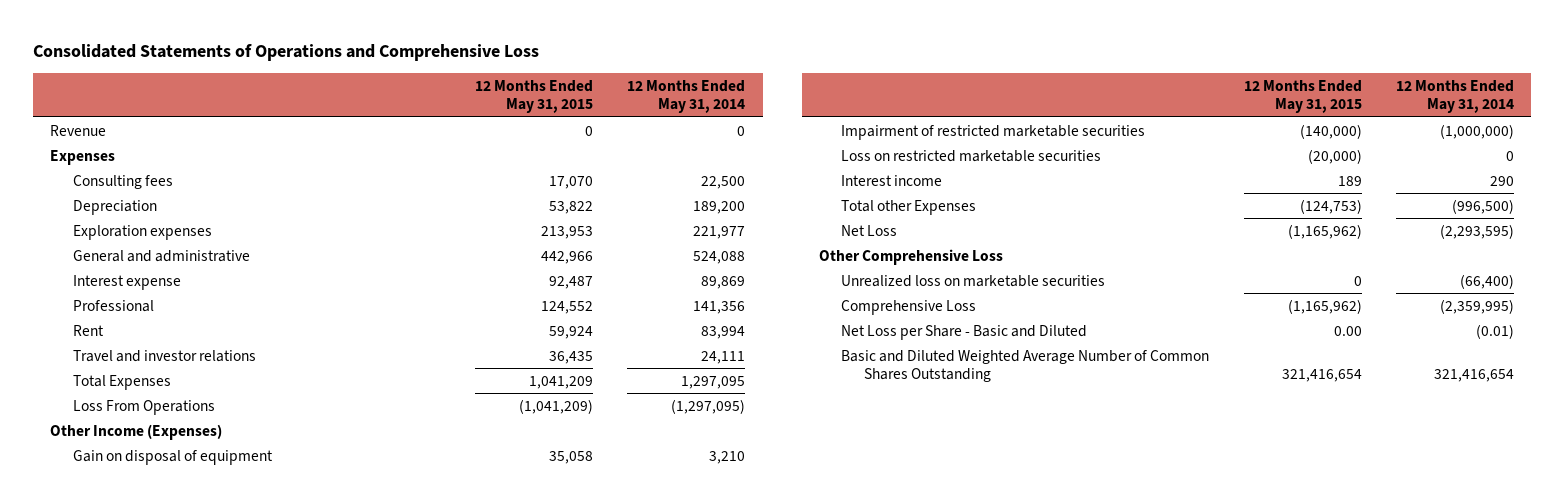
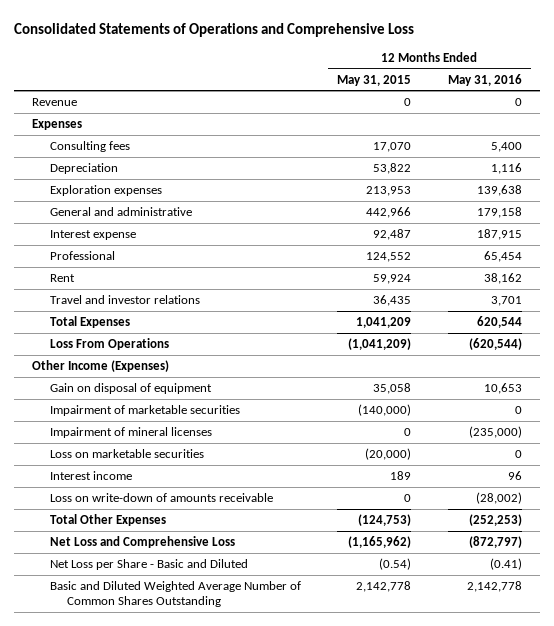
[627,79,746,114] 12 Months Ended May 31, 2014 -> none
none -> [447,73,522,86] May 31, 2016
[841,124,1146,140] Impairment of restricted marketable securities -> [49,404,240,416] Impairment of marketable securities
none -> [49,426,212,438] Impairment of mineral licenses
[841,149,1102,162] Loss on restricted marketable securities -> [49,448,204,458] Loss on marketable securities
[818,248,1003,265] Other Comprehensive Loss -> none
[841,274,1106,287] Unrealized loss on marketable securities -> none
[841,299,977,315] Comprehensive Loss -> none
none -> [49,492,273,502] Loss on write-down of amounts receivable
[841,199,977,215] Total other Expenses -> [49,513,166,526] Total Other Expenses
[841,224,898,236] Net Loss -> [49,535,235,548] Net Loss and Comprehensive Loss
[1333,325,1362,336] 0.00 -> [379,557,412,570] (0.54)
[1281,369,1362,383] 321,416,654 -> [356,580,412,592] 2,142,778

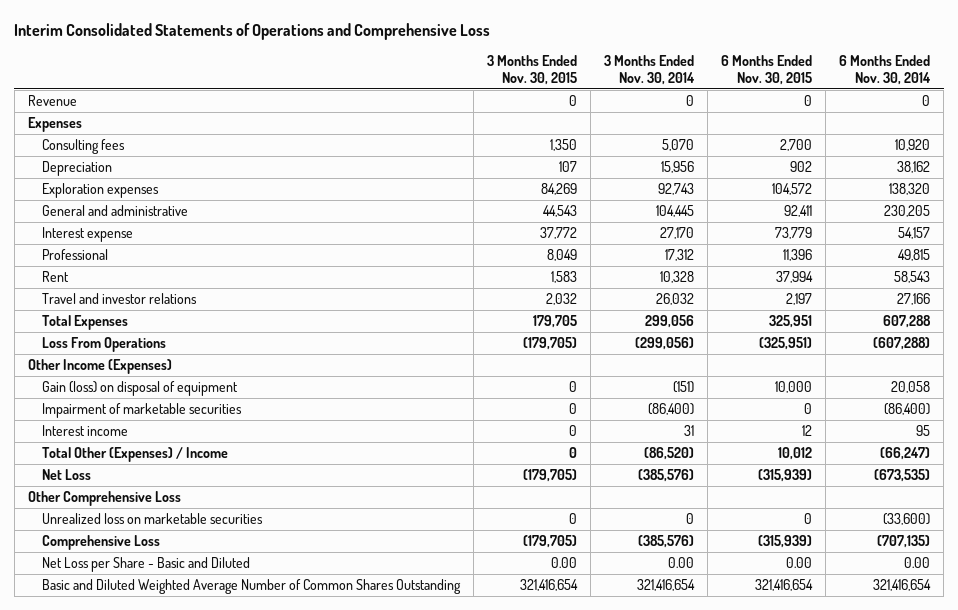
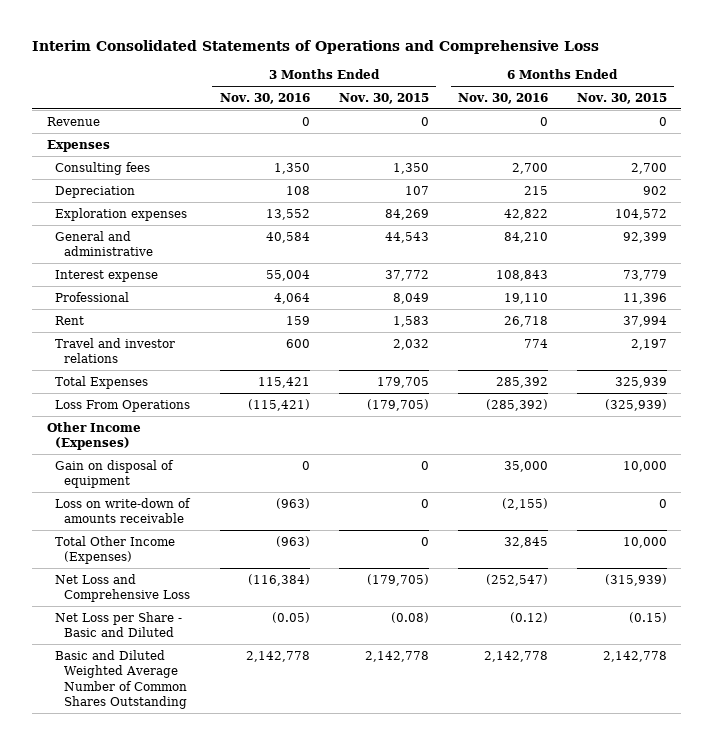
[604,55,696,85] 3 Months Ended Nov. 30, 2014 -> none
[839,55,932,85] 6 Months Ended Nov. 30, 2014 -> none
none -> [219,93,310,105] Nov. 30, 2016
none -> [457,93,548,105] Nov. 30, 2016
[784,205,813,218] 92,411 -> [622,231,667,243] 92,399
[769,315,813,329] 325,951 -> [614,376,667,388] 325,939
[759,337,813,351] (325,951) -> [604,398,667,411] (325,939)
[41,403,242,419] Impairment of marketable securities -> none
[41,425,128,437] Interest income -> none
[27,491,181,507] Other Comprehensive Loss -> none
[41,513,263,525] Unrealized loss on marketable securities -> none
[41,535,160,551] Comprehensive Loss -> none
[41,381,238,397] Gain (loss) on disposal of equipment -> [55,459,175,489] Gain on disposal of equipment
none -> [55,497,192,524] Loss on write-down of amounts receivable
[41,447,228,463] Total Other (Expenses) / Income -> [55,535,176,565] Total Other Income (Expenses)
[778,447,813,461] 10,012 -> [622,536,667,548] 10,000
[41,469,91,481] Net Loss -> [55,573,191,603] Net Loss and Comprehensive Loss
[551,557,578,569] 0.00 -> [390,611,429,623] (0.08)
[786,557,813,569] 0.00 -> [628,611,667,623] (0.15)
[520,579,579,592] 321,416,654 -> [364,650,429,662] 2,142,778
[755,579,814,592] 321,416,654 -> [602,650,667,662] 2,142,778

